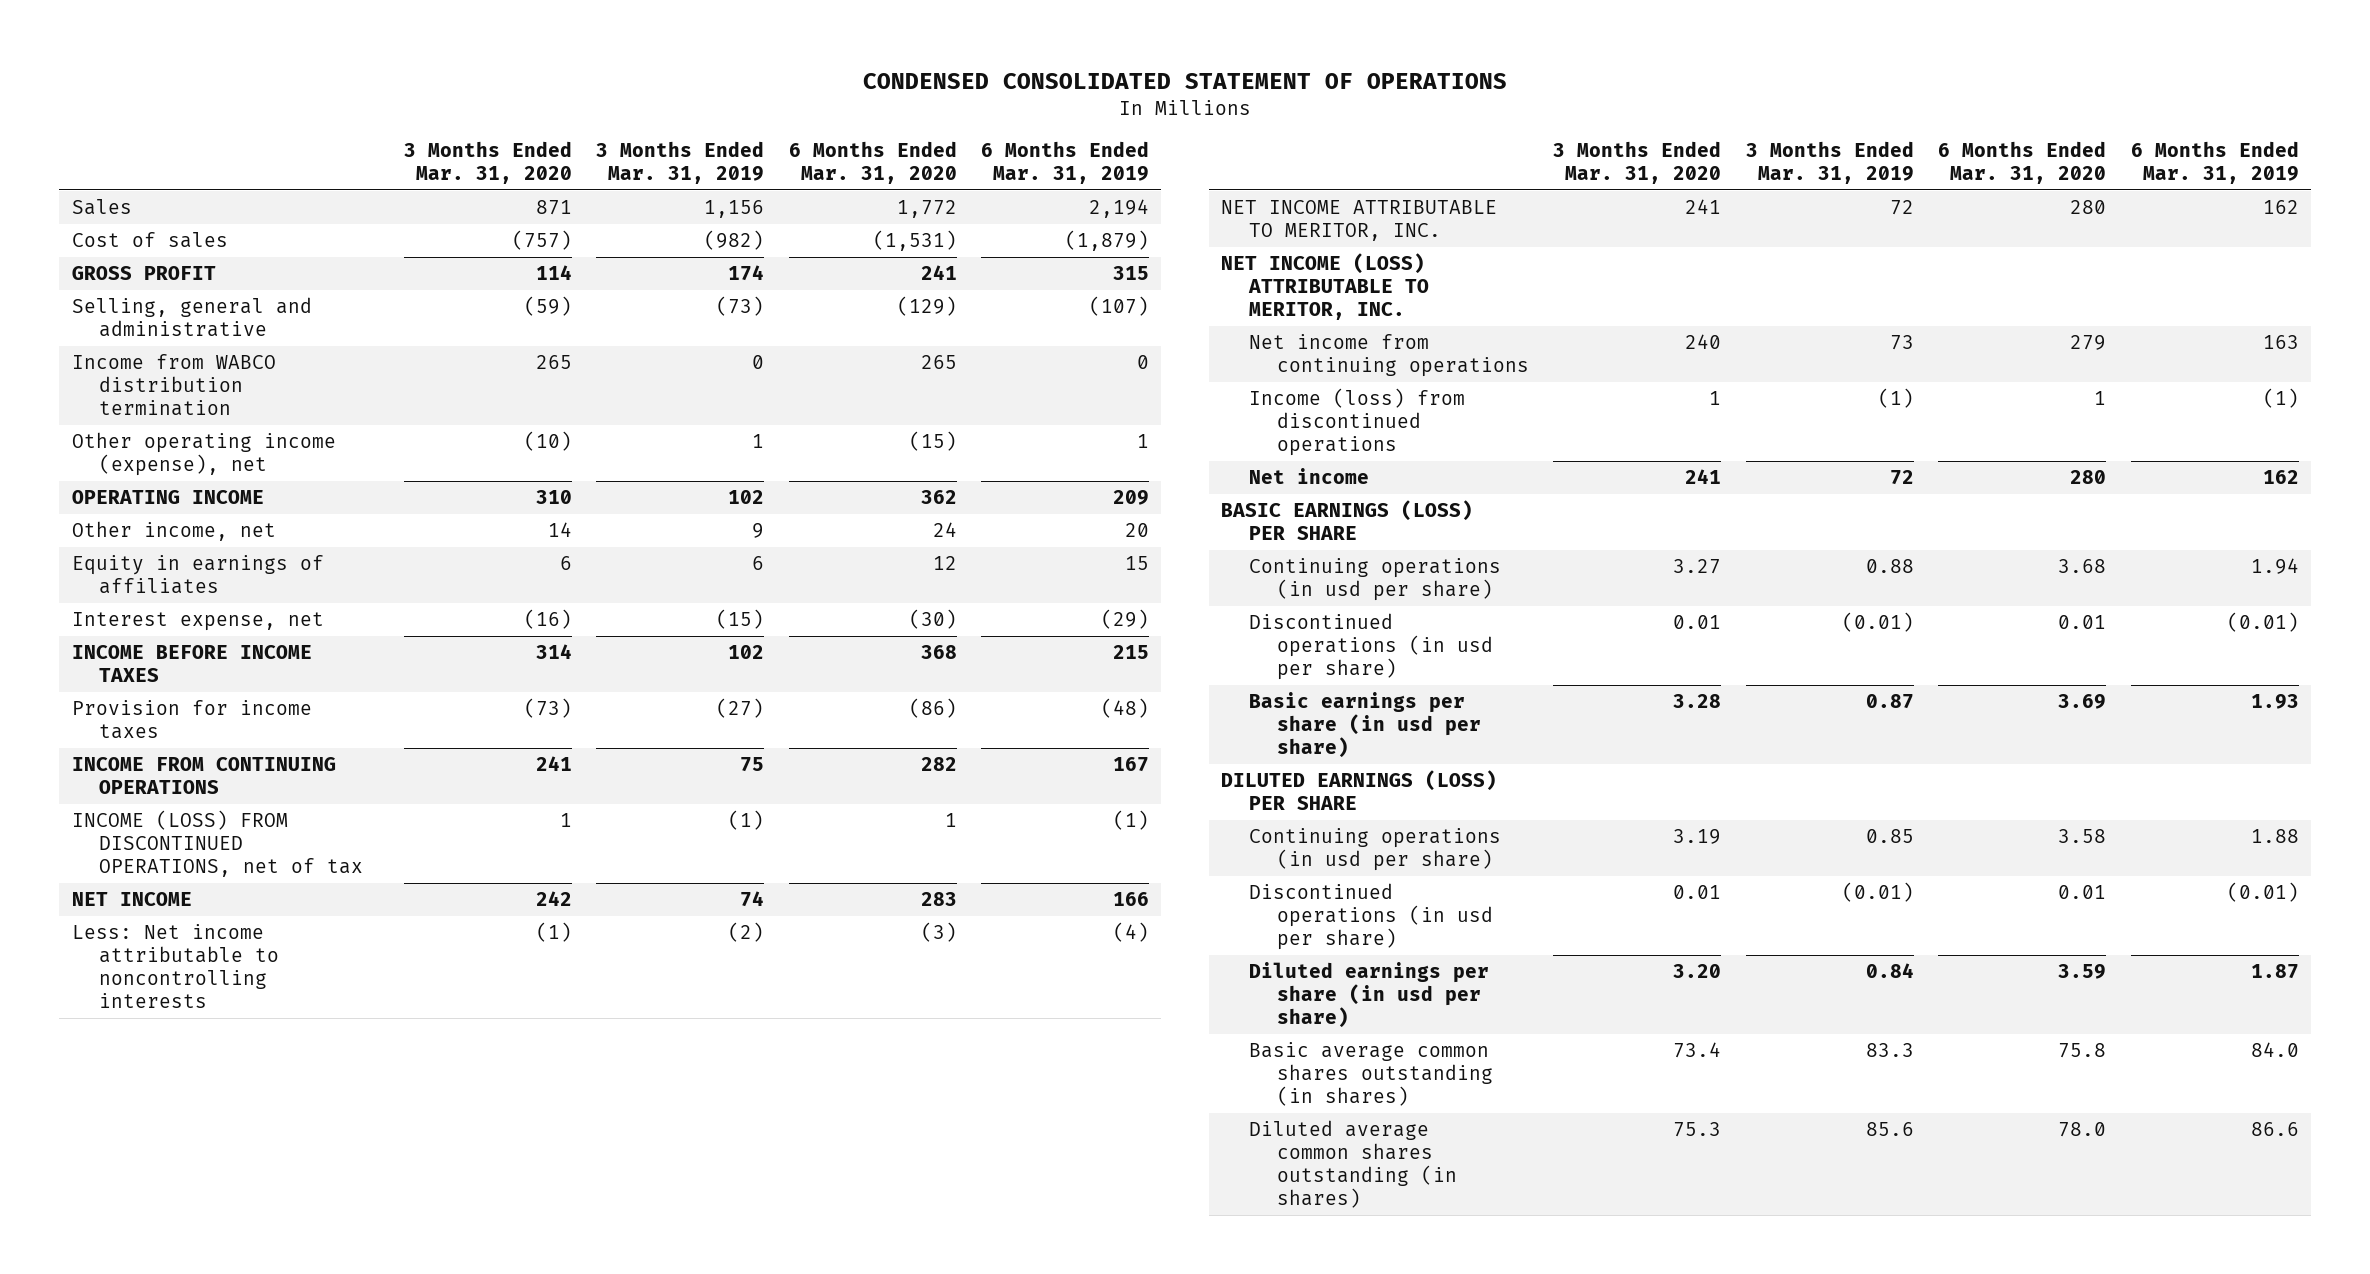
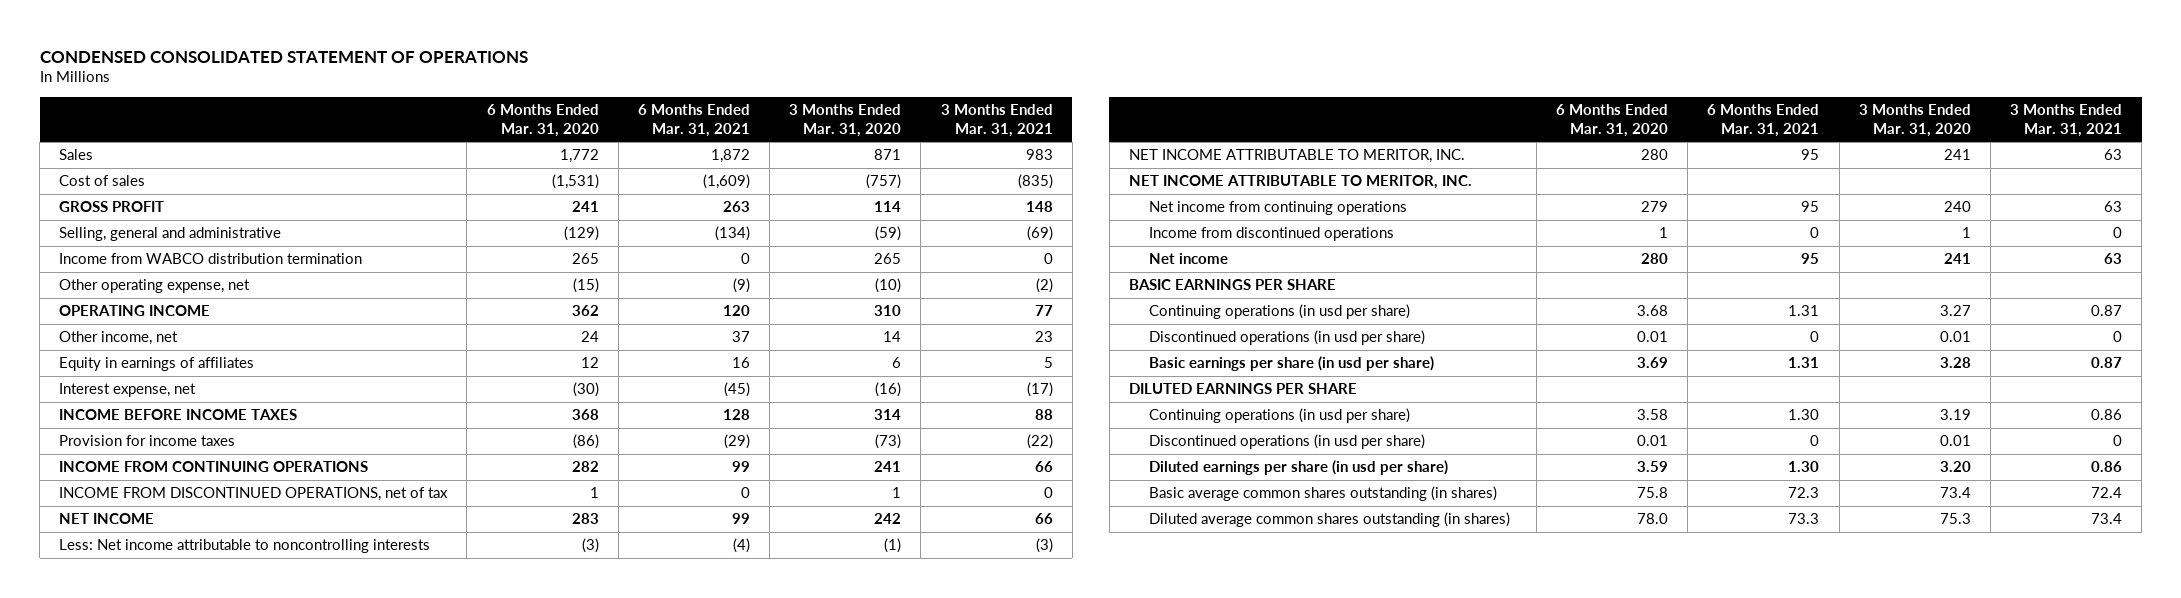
[596,140,765,184] 3 Months Ended Mar. 31, 2019 -> none
[981,140,1150,184] 6 Months Ended Mar. 31, 2019 -> none
none -> [637,104,750,137] 6 Months Ended Mar. 31, 2021
none -> [940,104,1053,137] 3 Months Ended Mar. 31, 2021
[71,432,336,477] Other operating income (expense), net -> [59,279,251,294] Other operating expense, net
[71,810,364,878] INCOME (LOSS) FROM DISCONTINUED OPERATIONS, net of tax -> [59,487,449,502] INCOME FROM DISCONTINUED OPERATIONS, net of tax
[1221,253,1429,321] NET INCOME (LOSS) ATTRIBUTABLE TO MERITOR, INC. -> [1128,175,1472,190] NET INCOME ATTRIBUTABLE TO MERITOR, INC.
[1248,388,1465,457] Income (loss) from discontinued operations -> [1149,227,1395,242] Income from discontinued operations
[1221,500,1474,541] BASIC EARNINGS (LOSS) PER SHARE -> [1128,279,1336,291] BASIC EARNINGS PER SHARE
[1221,770,1498,811] DILUTED EARNINGS (LOSS) PER SHARE -> [1128,383,1357,395] DILUTED EARNINGS PER SHARE

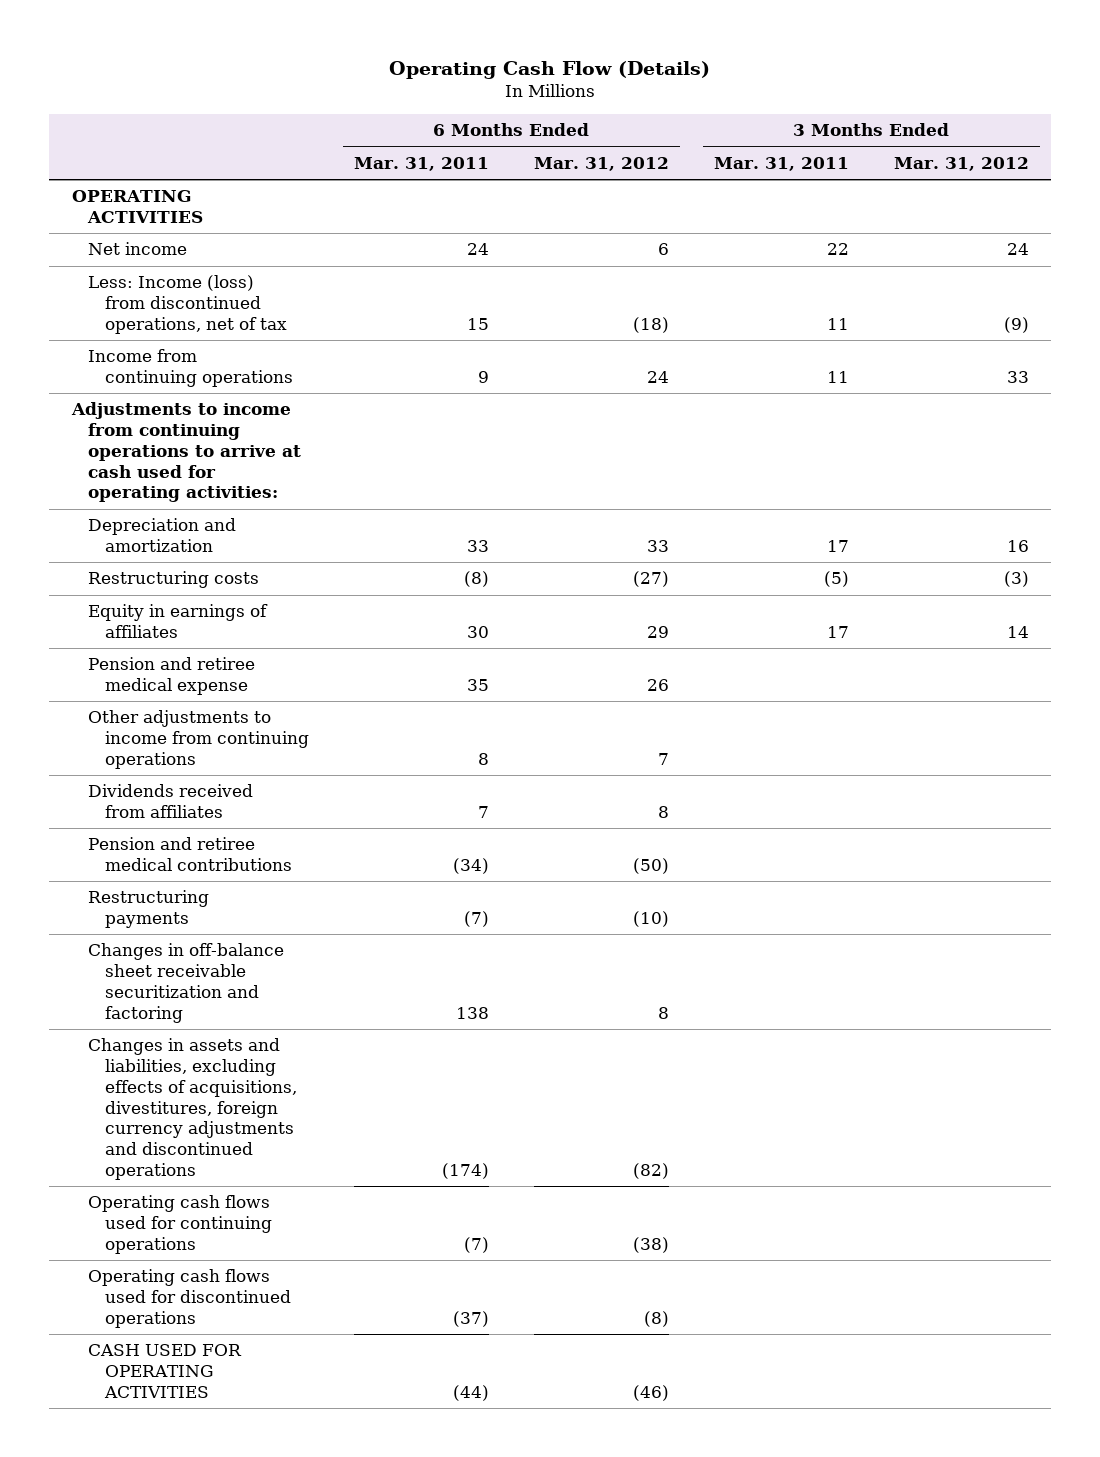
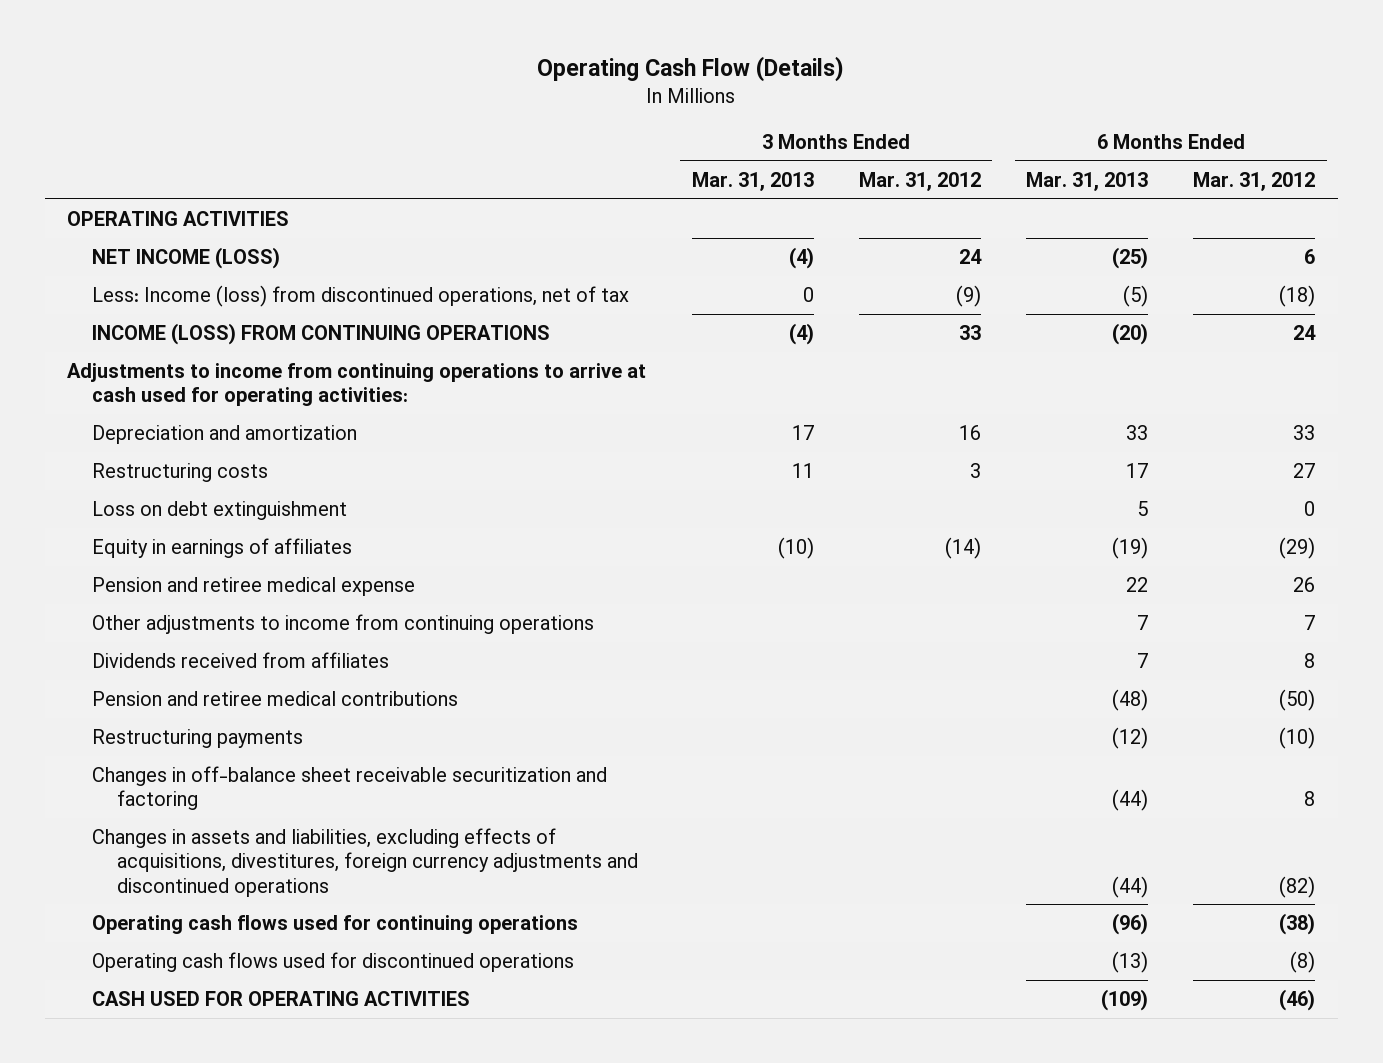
[353,157,489,172] Mar. 31, 2011 -> none
[713,157,849,172] Mar. 31, 2011 -> none
none -> [691,172,814,192] Mar. 31, 2013
none -> [1026,172,1149,192] Mar. 31, 2013
[88,242,188,256] Net income -> [92,247,281,270] NET INCOME (LOSS)
[88,349,294,388] Income from continuing operations -> [92,323,551,346] INCOME (LOSS) FROM CONTINUING OPERATIONS
[632,571,669,588] (27) -> [1293,463,1316,479] 27
[1003,571,1029,588] (3) -> [969,463,981,479] 3
none -> [92,501,348,521] Loss on debt extinguishment
[646,626,669,639] 29 -> [1279,537,1316,560] (29)
[1006,626,1029,639] 14 -> [944,537,981,560] (14)

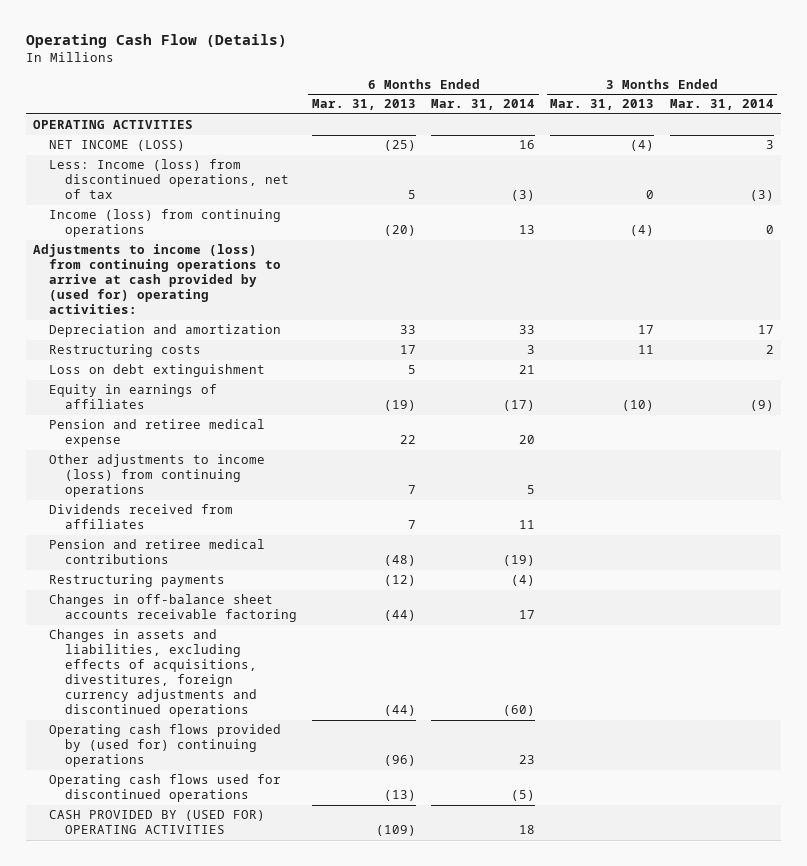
[858,172,981,192] Mar. 31, 2012 -> none
[1193,172,1316,192] Mar. 31, 2012 -> none
none -> [431,99,536,111] Mar. 31, 2014
none -> [669,99,774,111] Mar. 31, 2014
[1123,285,1149,308] (5) -> [408,190,417,200] 5
[92,323,551,346] INCOME (LOSS) FROM CONTINUING OPERATIONS -> [49,209,282,238] Income (loss) from continuing operations
[67,363,647,407] Adjustments to income from continuing operations to arrive at cash used for operating activities: -> [33,244,282,315] Adjustments to income (loss) from continuing operations to arrive at cash provided by (used for) operating activities:
[92,614,595,635] Other adjustments to income from continuing operations -> [49,454,266,498] Other adjustments to income (loss) from continuing operations
[92,766,608,811] Changes in off-balance sheet receivable securitization and factoring -> [49,594,297,623] Changes in off-balance sheet accounts receivable factoring
[92,915,579,935] Operating cash flows used for continuing operations -> [49,724,282,768] Operating cash flows provided by (used for) continuing operations
[92,991,471,1007] CASH USED FOR OPERATING ACTIVITIES -> [49,810,266,835] CASH PROVIDED BY (USED FOR) OPERATING ACTIVITIES

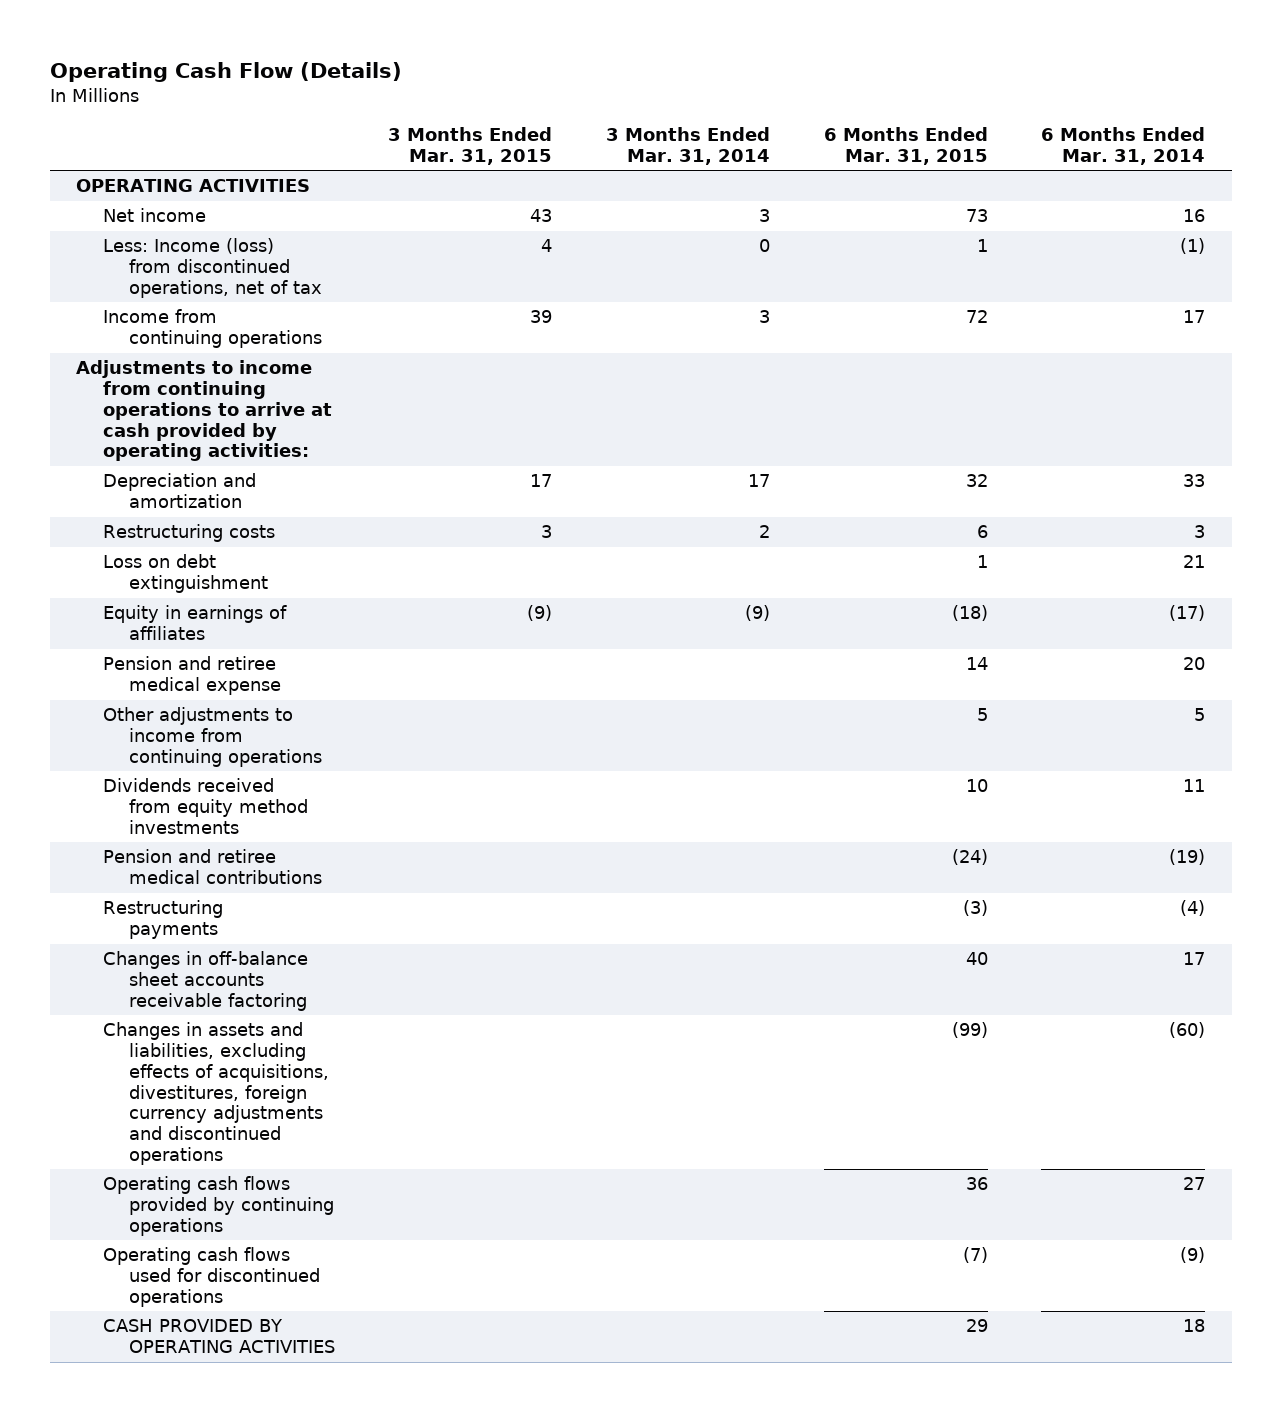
[312,99,417,111] Mar. 31, 2013 -> none
[550,99,655,111] Mar. 31, 2013 -> none
none -> [388,127,553,165] 3 Months Ended Mar. 31, 2015
none -> [823,127,988,165] 6 Months Ended Mar. 31, 2015
[49,140,186,152] NET INCOME (LOSS) -> [102,208,206,223] Net income
[511,190,536,202] (3) -> [1180,238,1206,255] (1)
[749,190,774,202] (3) -> [758,239,770,253] 0
[49,209,282,238] Income (loss) from continuing operations -> [102,309,322,349] Income from continuing operations
[519,225,536,235] 13 -> [1183,310,1206,324] 17
[765,225,774,235] 0 -> [758,310,770,324] 3
[33,244,282,315] Adjustments to income (loss) from continuing operations to arrive at cash provided by (used for) operating activities: -> [76,360,332,462] Adjustments to income from continuing operations to arrive at cash provided by operating activities:
[49,454,266,498] Other adjustments to income (loss) from continuing operations -> [102,707,322,767] Other adjustments to income from continuing operations
[49,504,234,530] Dividends received from affiliates -> [102,778,308,834] Dividends received from equity method investments
[49,724,282,768] Operating cash flows provided by (used for) continuing operations -> [102,1176,334,1236] Operating cash flows provided by continuing operations
[519,755,536,765] 23 -> [1183,1177,1206,1191] 27
[511,790,536,802] (5) -> [1180,1247,1206,1264] (9)
[49,810,266,835] CASH PROVIDED BY (USED FOR) OPERATING ACTIVITIES -> [102,1319,335,1354] CASH PROVIDED BY OPERATING ACTIVITIES

